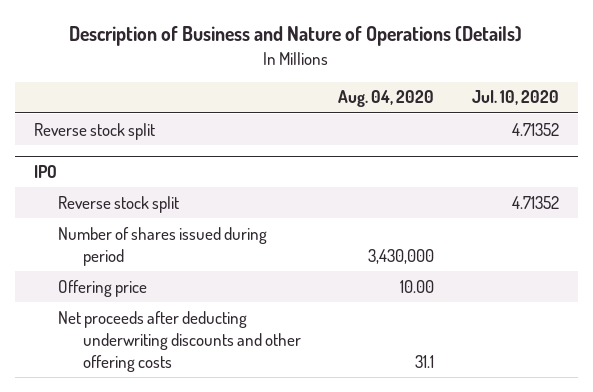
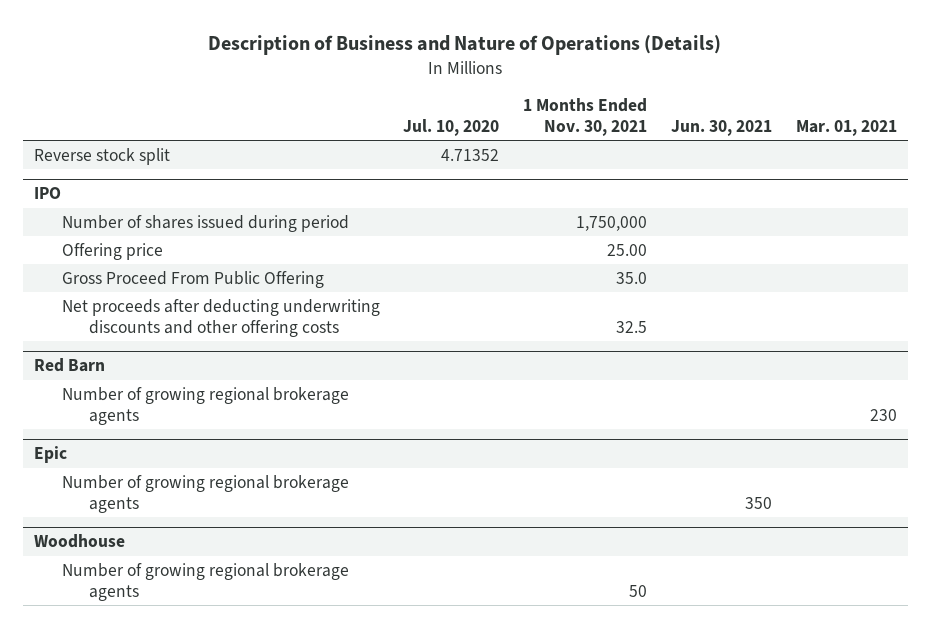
[338,90,435,108] Aug. 04, 2020 -> none
none -> [523,98,648,137] 1 Months Ended Nov. 30, 2021
none -> [670,120,772,137] Jun. 30, 2021
none -> [795,120,897,137] Mar. 01, 2021
[58,195,180,213] Reverse stock split -> none
none -> [61,271,324,289] Gross Proceed From Public Offering
none -> [34,358,106,373] Red Barn
none -> [61,387,349,425] Number of growing regional brokerage agents
none -> [34,446,68,464] Epic
none -> [61,475,349,513] Number of growing regional brokerage agents
none -> [34,534,126,549] Woodhouse
none -> [61,563,349,601] Number of growing regional brokerage agents

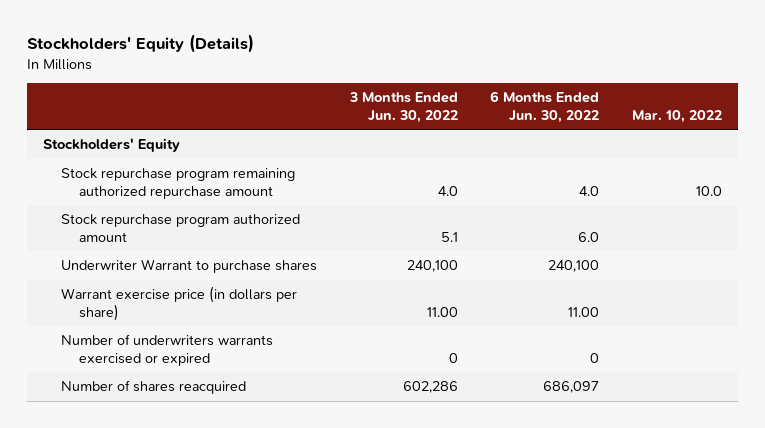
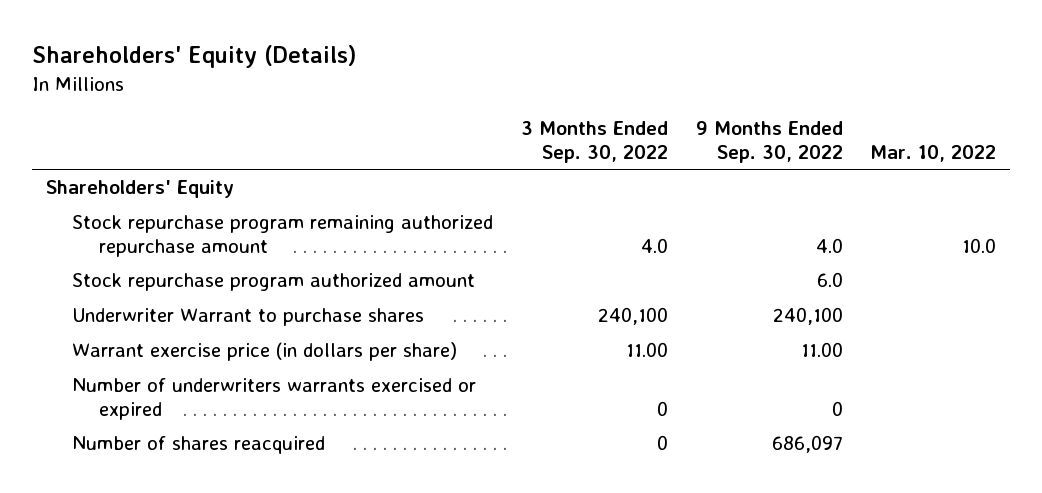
[27,34,255,54] Stockholders' Equity (Details) -> [31,45,356,69] Shareholders' Equity (Details)
[348,92,458,123] 3 Months Ended Jun. 30, 2022 -> none
[490,91,600,123] 6 Months Ended Jun. 30, 2022 -> none
none -> [521,121,669,163] 3 Months Ended Sep. 30, 2022
none -> [695,121,843,163] 9 Months Ended Sep. 30, 2022
[43,138,181,153] Stockholders' Equity -> [45,180,234,199] Shareholders' Equity

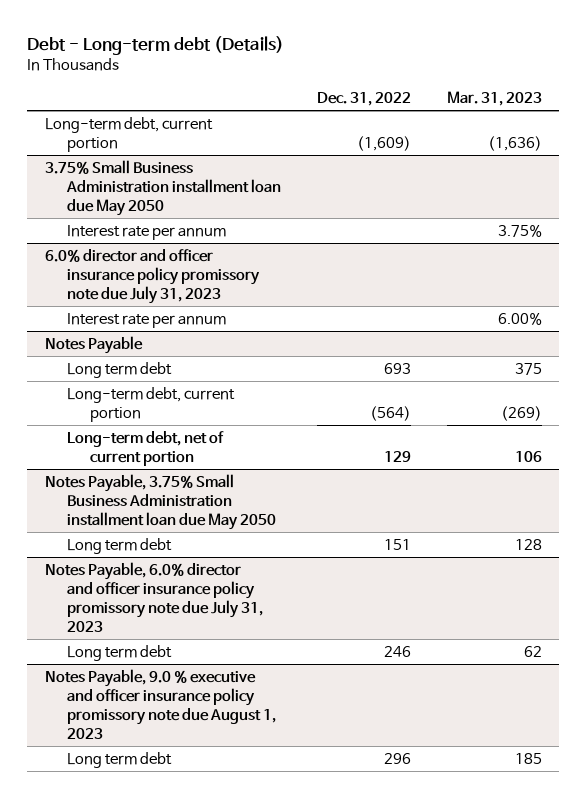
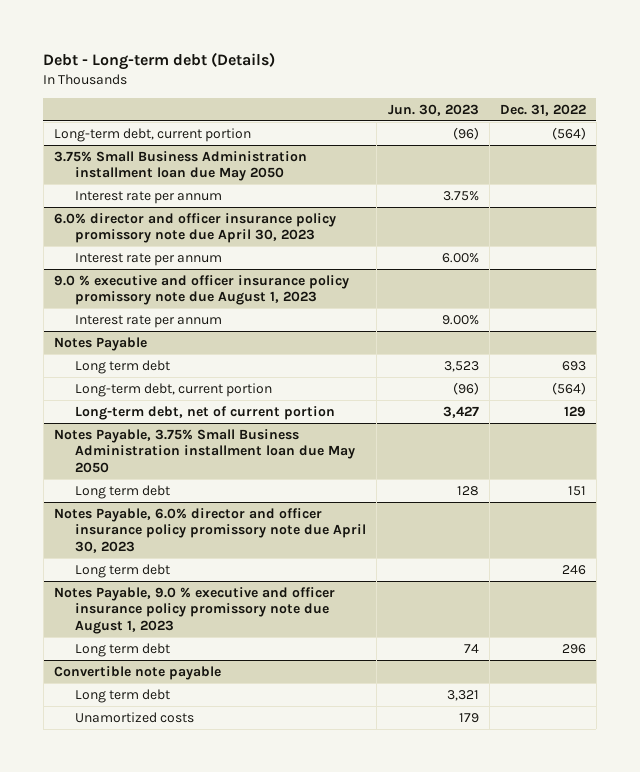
[446,90,542,106] Mar. 31, 2023 -> none
none -> [387,103,479,116] Jun. 30, 2023
[356,135,411,151] (1,609) -> [551,126,586,140] (564)
[44,248,261,304] 6.0% director and officer insurance policy promissory note due July 31, 2023 -> [54,212,337,244] 6.0% director and officer insurance policy promissory note due April 30, 2023
none -> [54,274,350,306] 9.0 % executive and officer insurance policy promissory note due August 1, 2023
none -> [75,314,223,328] Interest rate per annum
[44,561,264,633] Notes Payable, 6.0% director and officer insurance policy promissory note due July 31, 2023 -> [54,507,367,553] Notes Payable, 6.0% director and officer insurance policy promissory note due April 30, 2023
none -> [54,665,222,680] Convertible note payable
none -> [75,688,171,703] Long term debt
none -> [75,711,195,723] Unamortized costs

